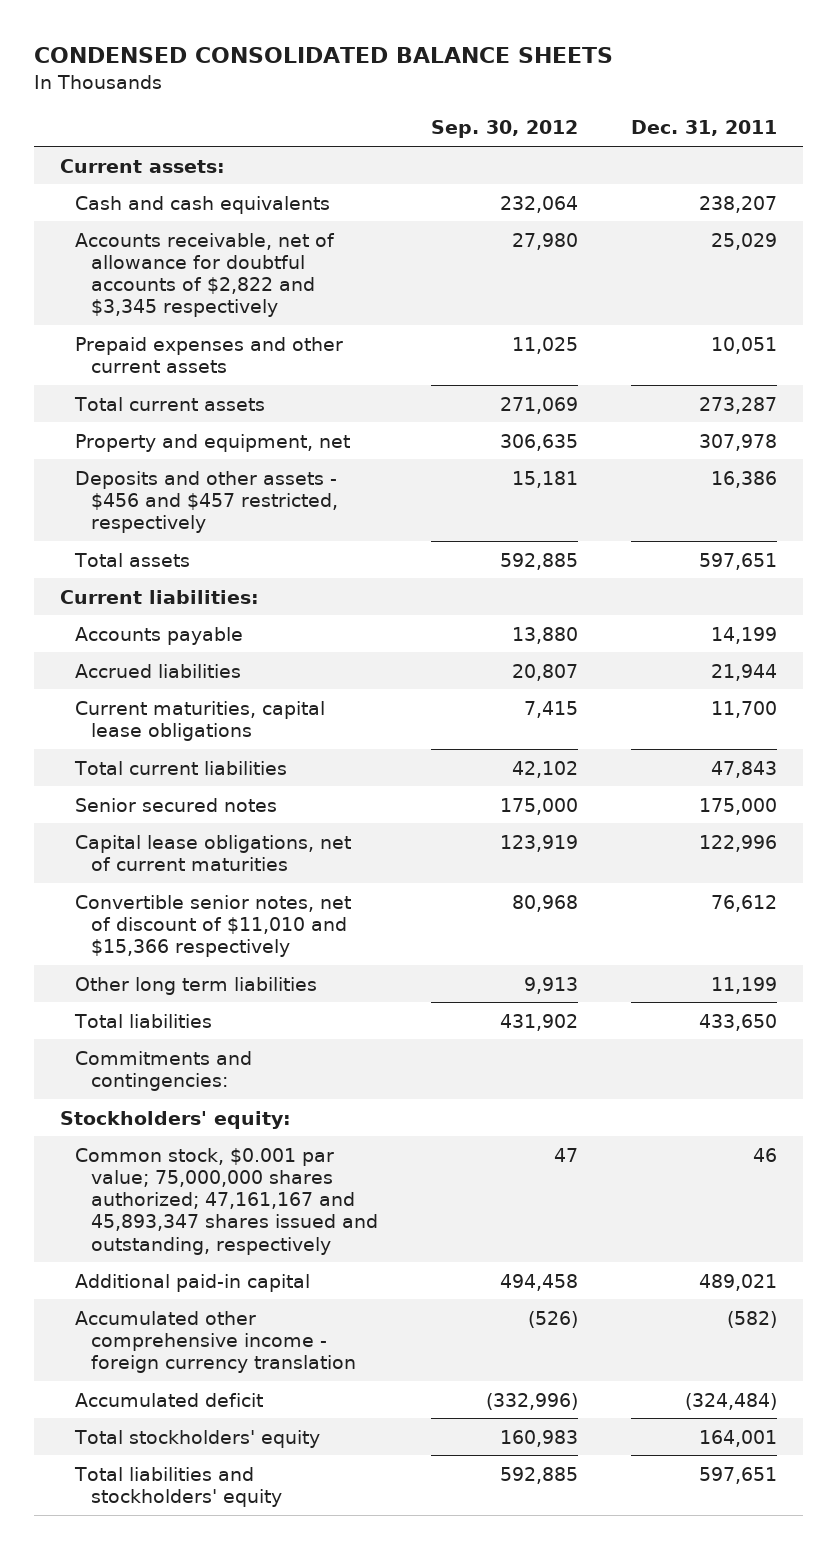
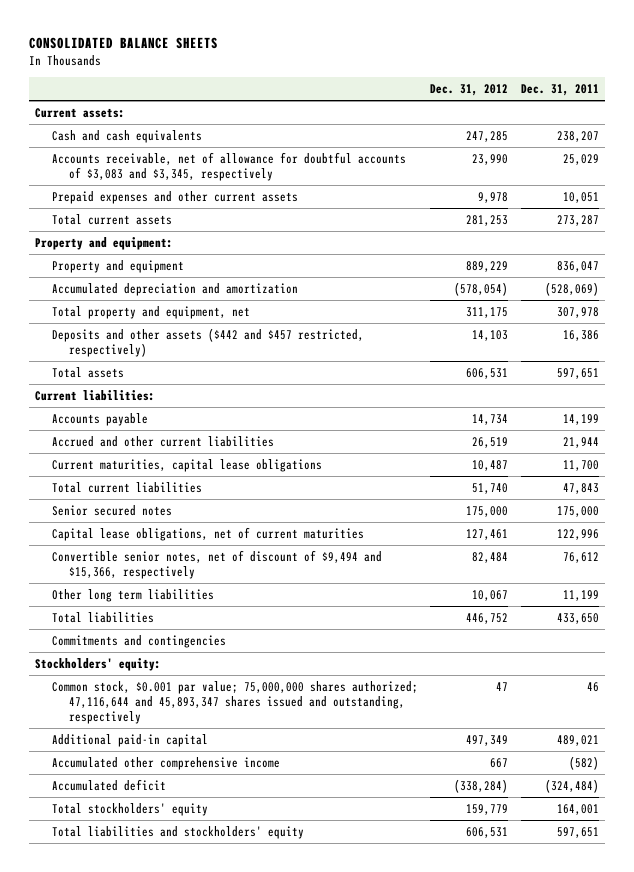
[33,47,613,64] CONDENSED CONSOLIDATED BALANCE SHEETS -> [28,36,218,49] CONSOLIDATED BALANCE SHEETS
[430,120,578,139] Sep. 30, 2012 -> none
none -> [430,84,509,97] Dec. 31, 2012
[75,232,336,318] Accounts receivable, net of allowance for doubtful accounts of $2,822 and $3,345 respectively -> [51,152,406,181] Accounts receivable, net of allowance for doubtful accounts of $3,083 and $3,345, respectively
none -> [34,237,173,251] Property and equipment:
none -> [51,260,184,274] Property and equipment
none -> [51,283,298,297] Accumulated depreciation and amortization
[75,433,351,452] Property and equipment, net -> [51,306,250,320] Total property and equipment, net
[75,470,338,534] Deposits and other assets - $456 and $457 restricted, respectively -> [51,328,364,357] Deposits and other assets ($442 and $457 restricted, respectively)
[75,663,242,678] Accrued liabilities -> [51,436,274,448] Accrued and other current liabilities
[75,894,352,958] Convertible senior notes, net of discount of $11,010 and $15,366 respectively -> [51,550,382,579] Convertible senior notes, net of discount of $9,494 and $15,366, respectively
[75,1050,253,1091] Commitments and contingencies: -> [51,635,226,649] Commitments and contingencies
[75,1147,378,1255] Common stock, $0.001 par value; 75,000,000 shares authorized; 47,161,167 and 45,893,347 shares issued and outstanding, respectively -> [51,681,418,724] Common stock, $0.001 par value; 75,000,000 shares authorized; 47,116,644 and 45,893,347 shares issued and outstanding, respectively
[75,1310,356,1374] Accumulated other comprehensive income - foreign currency translation -> [51,757,280,771] Accumulated other comprehensive income

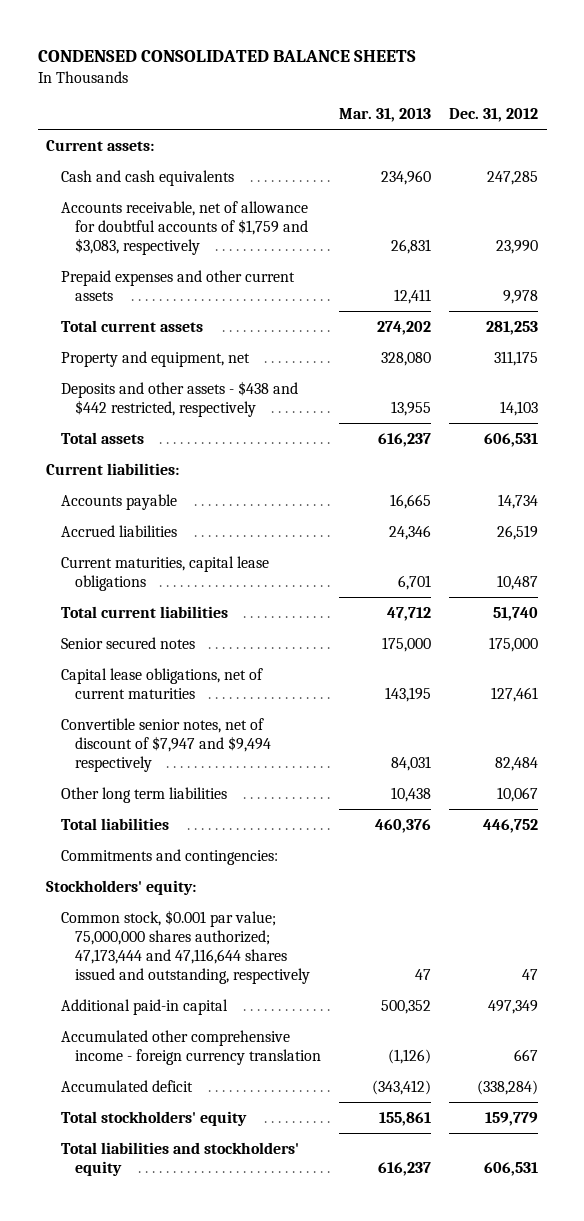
[28,36,218,49] CONSOLIDATED BALANCE SHEETS -> [37,49,416,62] CONDENSED CONSOLIDATED BALANCE SHEETS
[520,84,599,97] Dec. 31, 2011 -> none
none -> [339,108,432,123] Mar. 31, 2013
[51,152,406,181] Accounts receivable, net of allowance for doubtful accounts of $3,083 and $3,345, respectively -> [60,200,309,256] Accounts receivable, net of allowance for doubtful accounts of $1,759 and $3,083, respectively
[34,237,173,251] Property and equipment: -> none
[51,260,184,274] Property and equipment -> none
[51,283,298,297] Accumulated depreciation and amortization -> none
[51,306,250,320] Total property and equipment, net -> [60,350,250,367] Property and equipment, net
[51,328,364,357] Deposits and other assets ($442 and $457 restricted, respectively) -> [60,380,298,417] Deposits and other assets - $438 and $442 restricted, respectively
[51,436,274,448] Accrued and other current liabilities -> [60,524,177,537] Accrued liabilities
[51,550,382,579] Convertible senior notes, net of discount of $9,494 and $15,366, respectively -> [60,717,272,773] Convertible senior notes, net of discount of $7,947 and $9,494 respectively
[51,635,226,649] Commitments and contingencies -> [60,848,278,865] Commitments and contingencies:
[51,681,418,724] Common stock, $0.001 par value; 75,000,000 shares authorized; 47,116,644 and 45,893,347 shares issued and outstanding, respectively -> [60,909,311,985] Common stock, $0.001 par value; 75,000,000 shares authorized; 47,173,444 and 47,116,644 shares issued and outstanding, respectively
[51,757,280,771] Accumulated other comprehensive income -> [60,1029,322,1065] Accumulated other comprehensive income - foreign currency translation

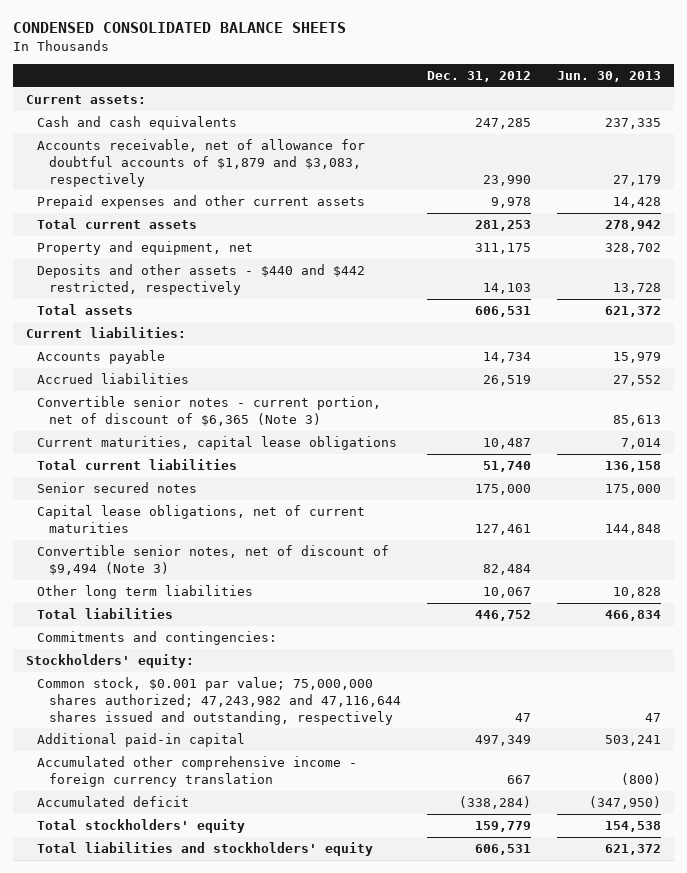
[339,108,432,123] Mar. 31, 2013 -> none
none -> [557,71,662,83] Jun. 30, 2013
[60,200,309,256] Accounts receivable, net of allowance for doubtful accounts of $1,759 and $3,083, respectively -> [37,139,366,187] Accounts receivable, net of allowance for doubtful accounts of $1,879 and $3,083, respectively
[60,380,298,417] Deposits and other assets - $438 and $442 restricted, respectively -> [37,264,366,296] Deposits and other assets - $440 and $442 restricted, respectively
none -> [37,396,382,427] Convertible senior notes - current portion, net of discount of $6,365 (Note 3)
[60,717,272,773] Convertible senior notes, net of discount of $7,947 and $9,494 respectively -> [37,545,390,576] Convertible senior notes, net of discount of $9,494 (Note 3)
[60,909,311,985] Common stock, $0.001 par value; 75,000,000 shares authorized; 47,173,444 and 47,116,644 shares issued and outstanding, respectively -> [37,677,401,725] Common stock, $0.001 par value; 75,000,000 shares authorized; 47,243,982 and 47,116,644 shares issued and outstanding, respectively

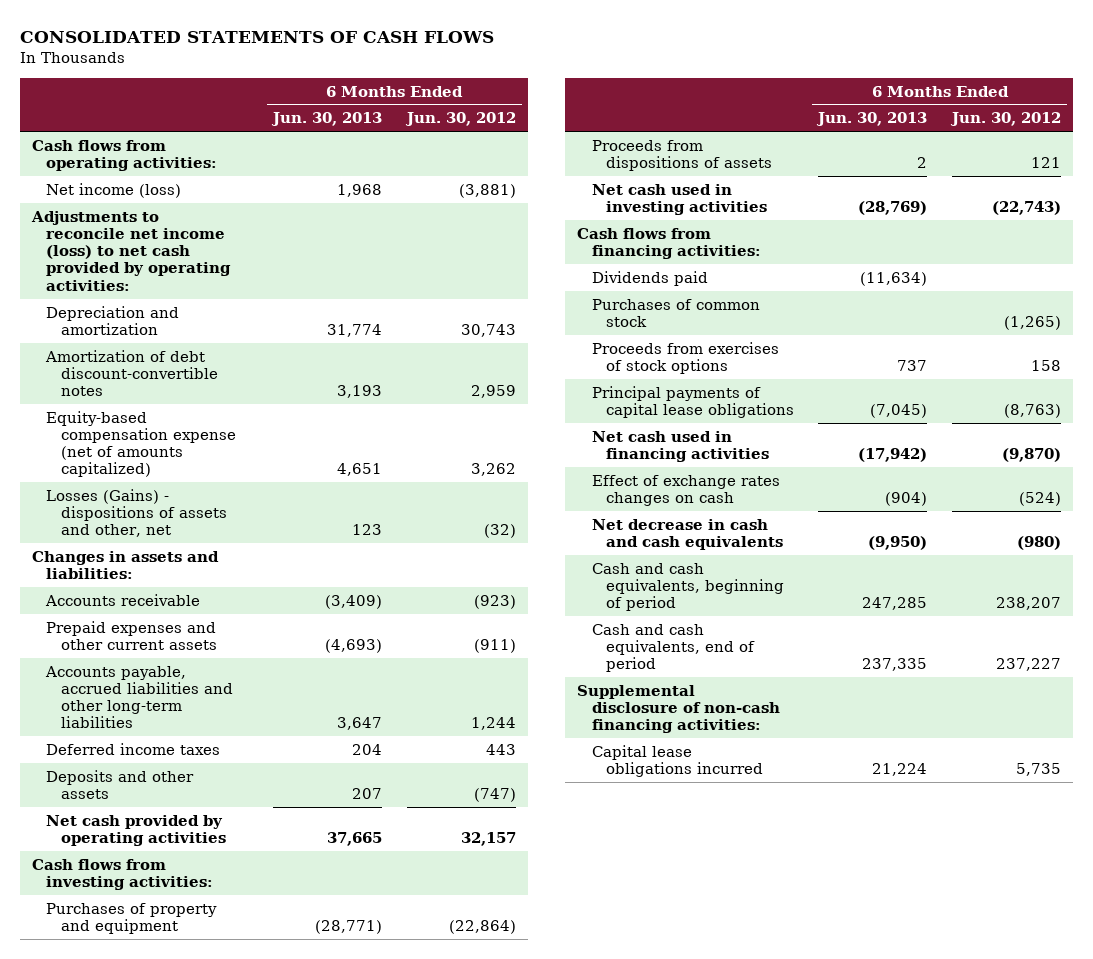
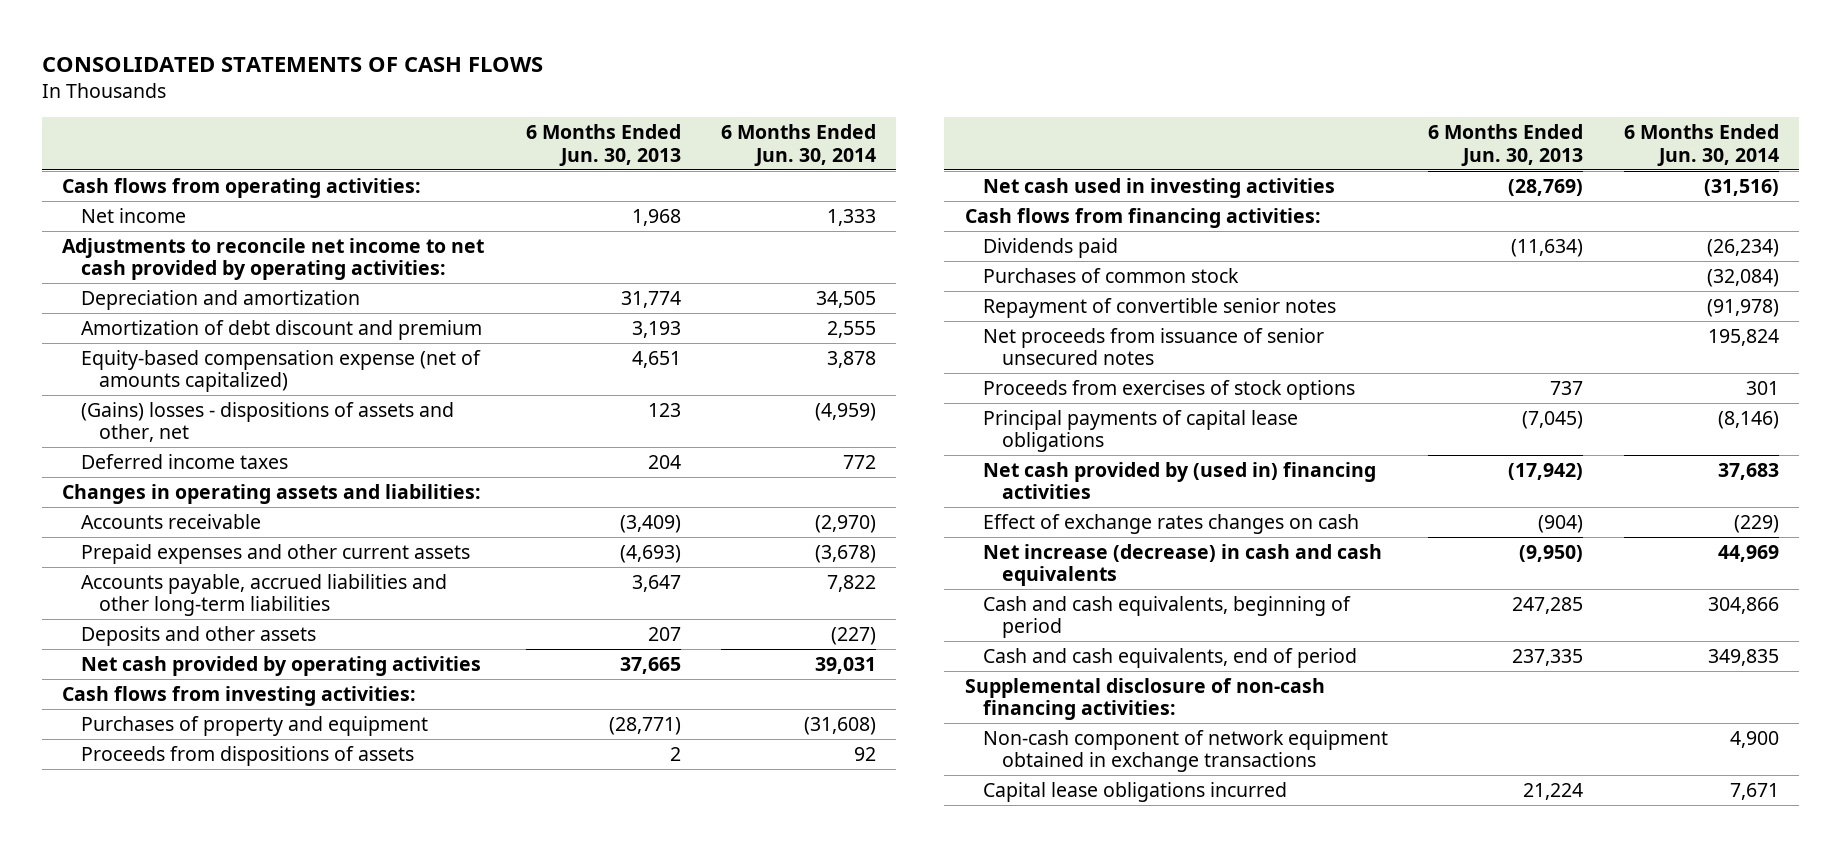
[404,112,516,127] Jun. 30, 2012 -> none
none -> [721,124,877,166] 6 Months Ended Jun. 30, 2014
[46,182,182,198] Net income (loss) -> [80,207,186,223] Net income
[30,210,232,291] Adjustments to reconcile net income (loss) to net cash provided by operating activities: -> [62,237,485,281] Adjustments to reconcile net income to net cash provided by operating activities:
[45,349,218,397] Amortization of debt discount-convertible notes -> [80,319,482,340] Amortization of debt discount and premium
[46,488,227,538] Losses (Gains) - dispositions of assets and other, net -> [80,401,454,443] (Gains) losses - dispositions of assets and other, net
[46,742,221,755] Deferred income taxes -> [80,453,288,469] Deferred income taxes
[31,550,219,579] Changes in assets and liabilities: -> [62,483,482,504] Changes in operating assets and liabilities:
none -> [983,297,1337,318] Repayment of convertible senior notes
none -> [983,327,1325,366] Net proceeds from issuance of senior unsecured notes
[591,430,770,462] Net cash used in financing activities -> [983,461,1377,500] Net cash provided by (used in) financing activities
[591,518,784,550] Net decrease in cash and cash equivalents -> [983,543,1383,587] Net increase (decrease) in cash and cash equivalents
none -> [983,729,1389,773] Non-cash component of network equipment obtained in exchange transactions

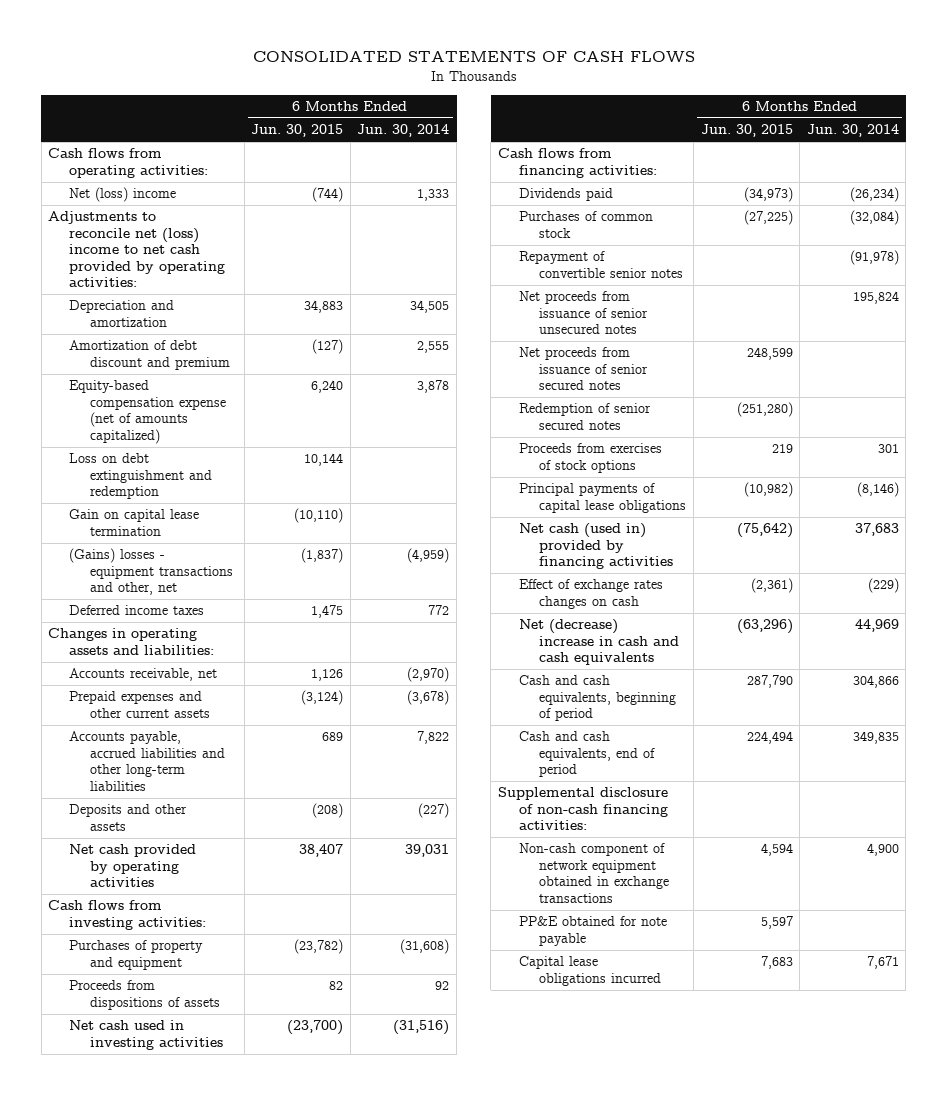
[525,124,681,166] 6 Months Ended Jun. 30, 2013 -> none
none -> [251,124,344,138] Jun. 30, 2015
[80,207,186,223] Net income -> [69,187,177,203] Net (loss) income
[62,237,485,281] Adjustments to reconcile net income to net cash provided by operating activities: -> [48,211,226,288] Adjustments to reconcile net (loss) income to net cash provided by operating activities:
none -> [69,453,212,500] Loss on debt extinguishment and redemption
none -> [69,509,200,536] Gain on capital lease termination
[80,401,454,443] (Gains) losses - dispositions of assets and other, net -> [69,548,233,596] (Gains) losses - equipment transactions and other, net
[80,513,261,529] Accounts receivable -> [69,668,218,682] Accounts receivable, net
none -> [518,347,649,391] Net proceeds from issuance of senior secured notes
none -> [518,403,651,430] Redemption of senior secured notes
[983,461,1377,500] Net cash provided by (used in) financing activities -> [518,523,674,570] Net cash (used in) provided by financing activities
[983,543,1383,587] Net increase (decrease) in cash and cash equivalents -> [518,619,680,666] Net (decrease) increase in cash and cash equivalents
none -> [518,916,667,946] PP&E obtained for note payable

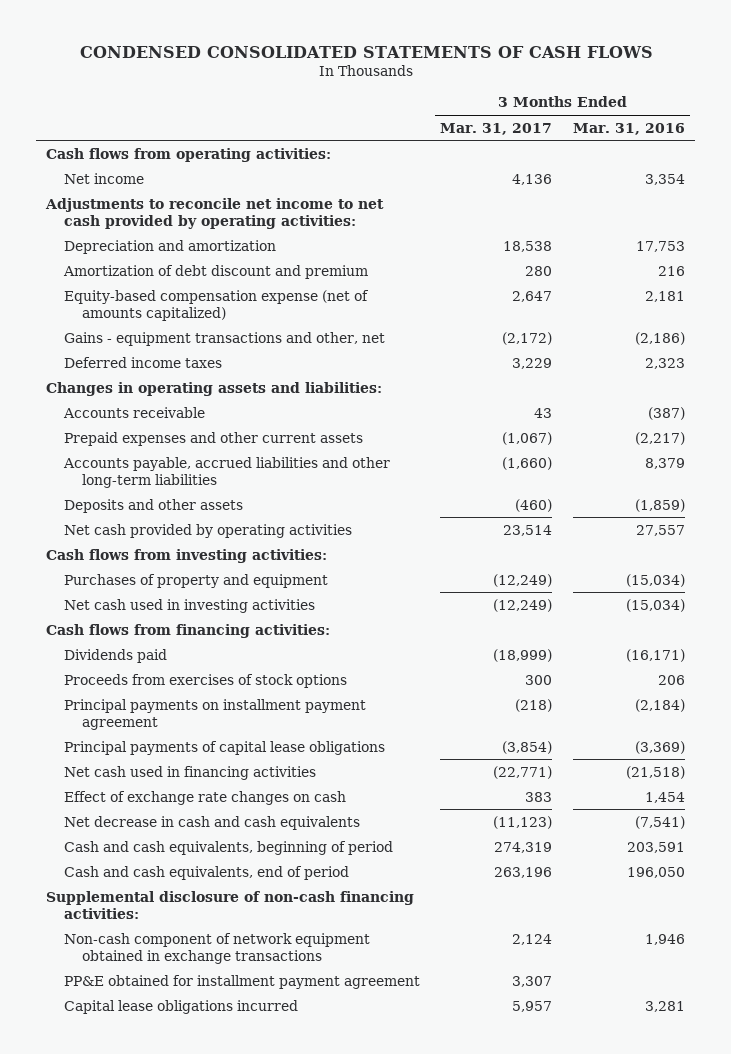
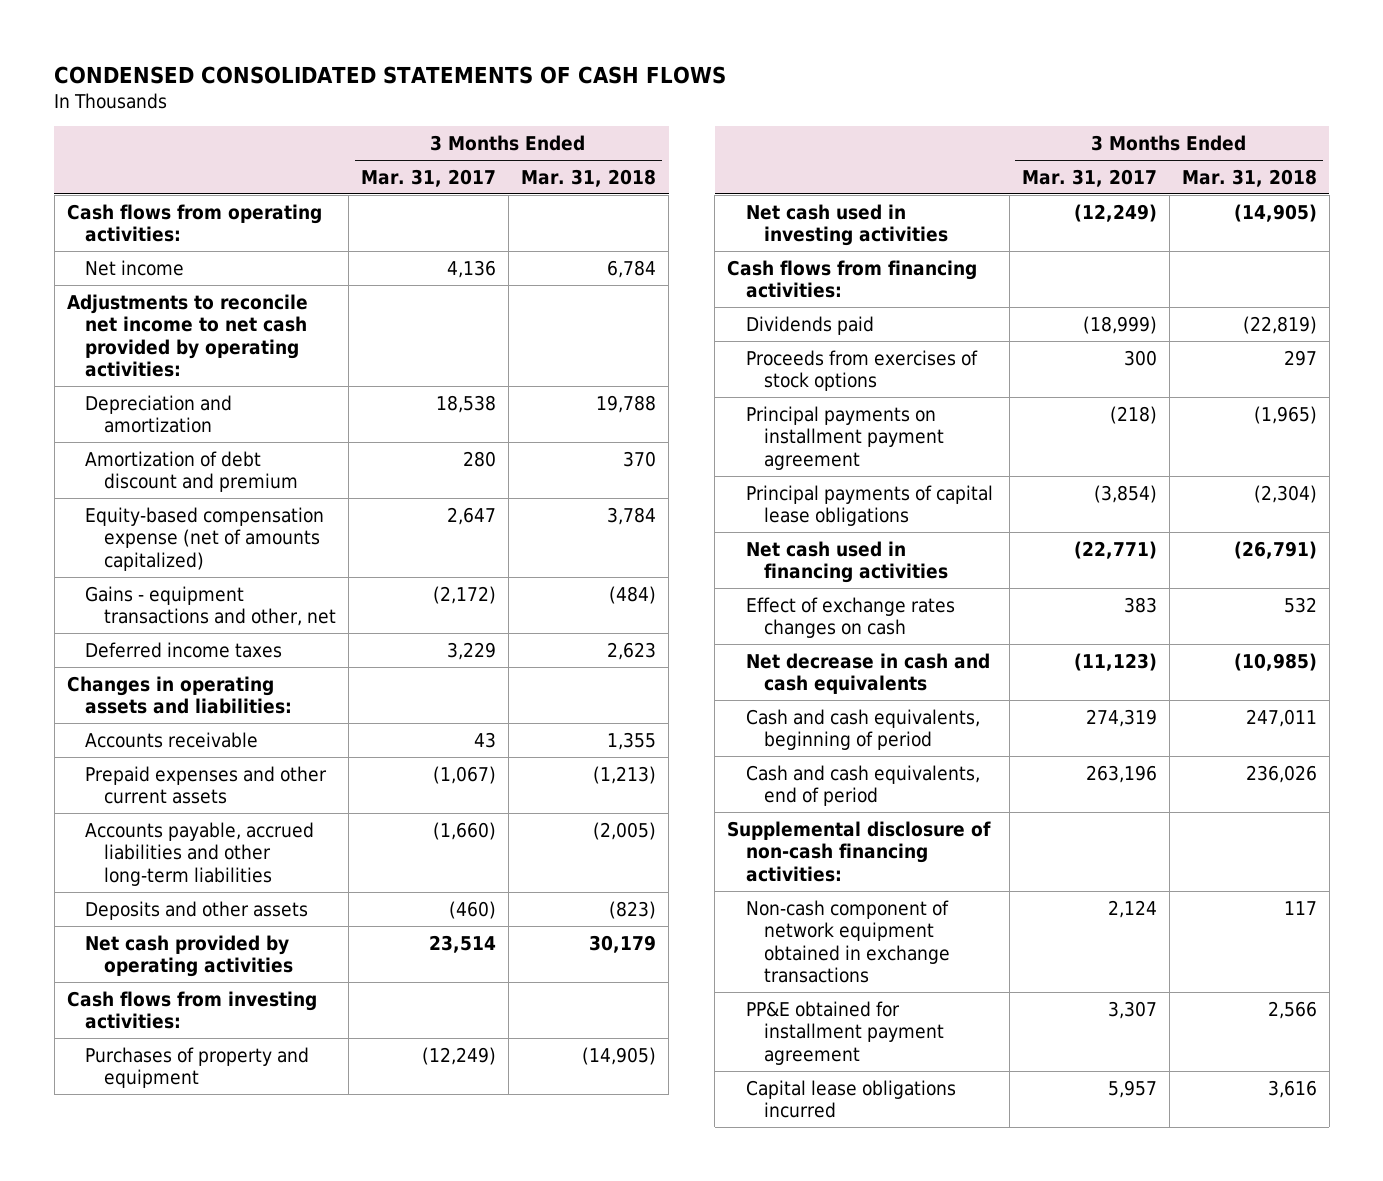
[572,122,685,135] Mar. 31, 2016 -> none
none -> [521,168,657,187] Mar. 31, 2018
[64,790,347,805] Effect of exchange rate changes on cash -> [745,596,955,639] Effect of exchange rates changes on cash

